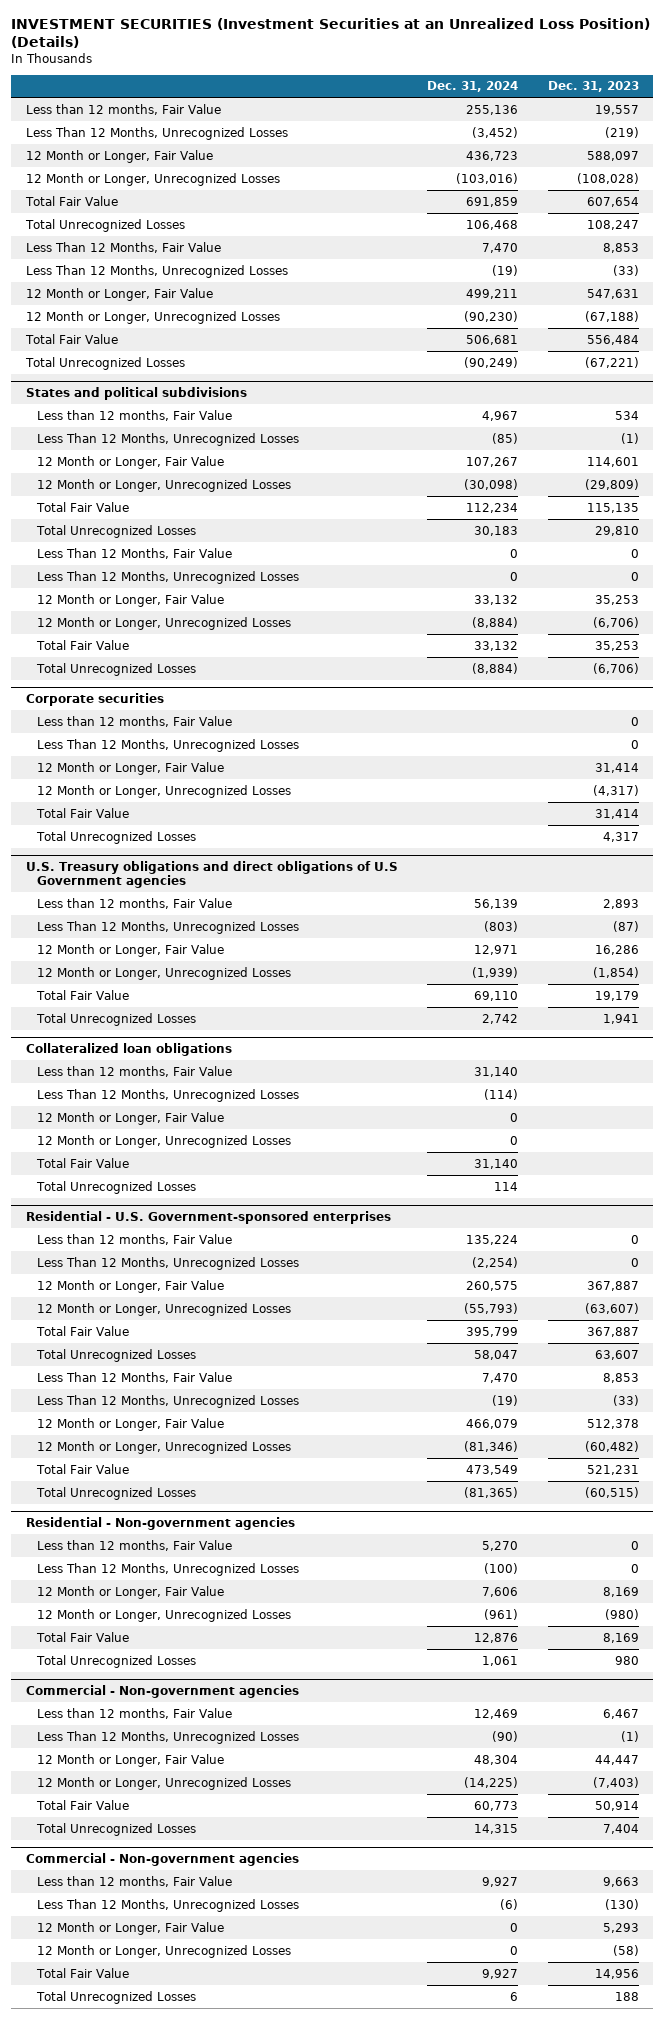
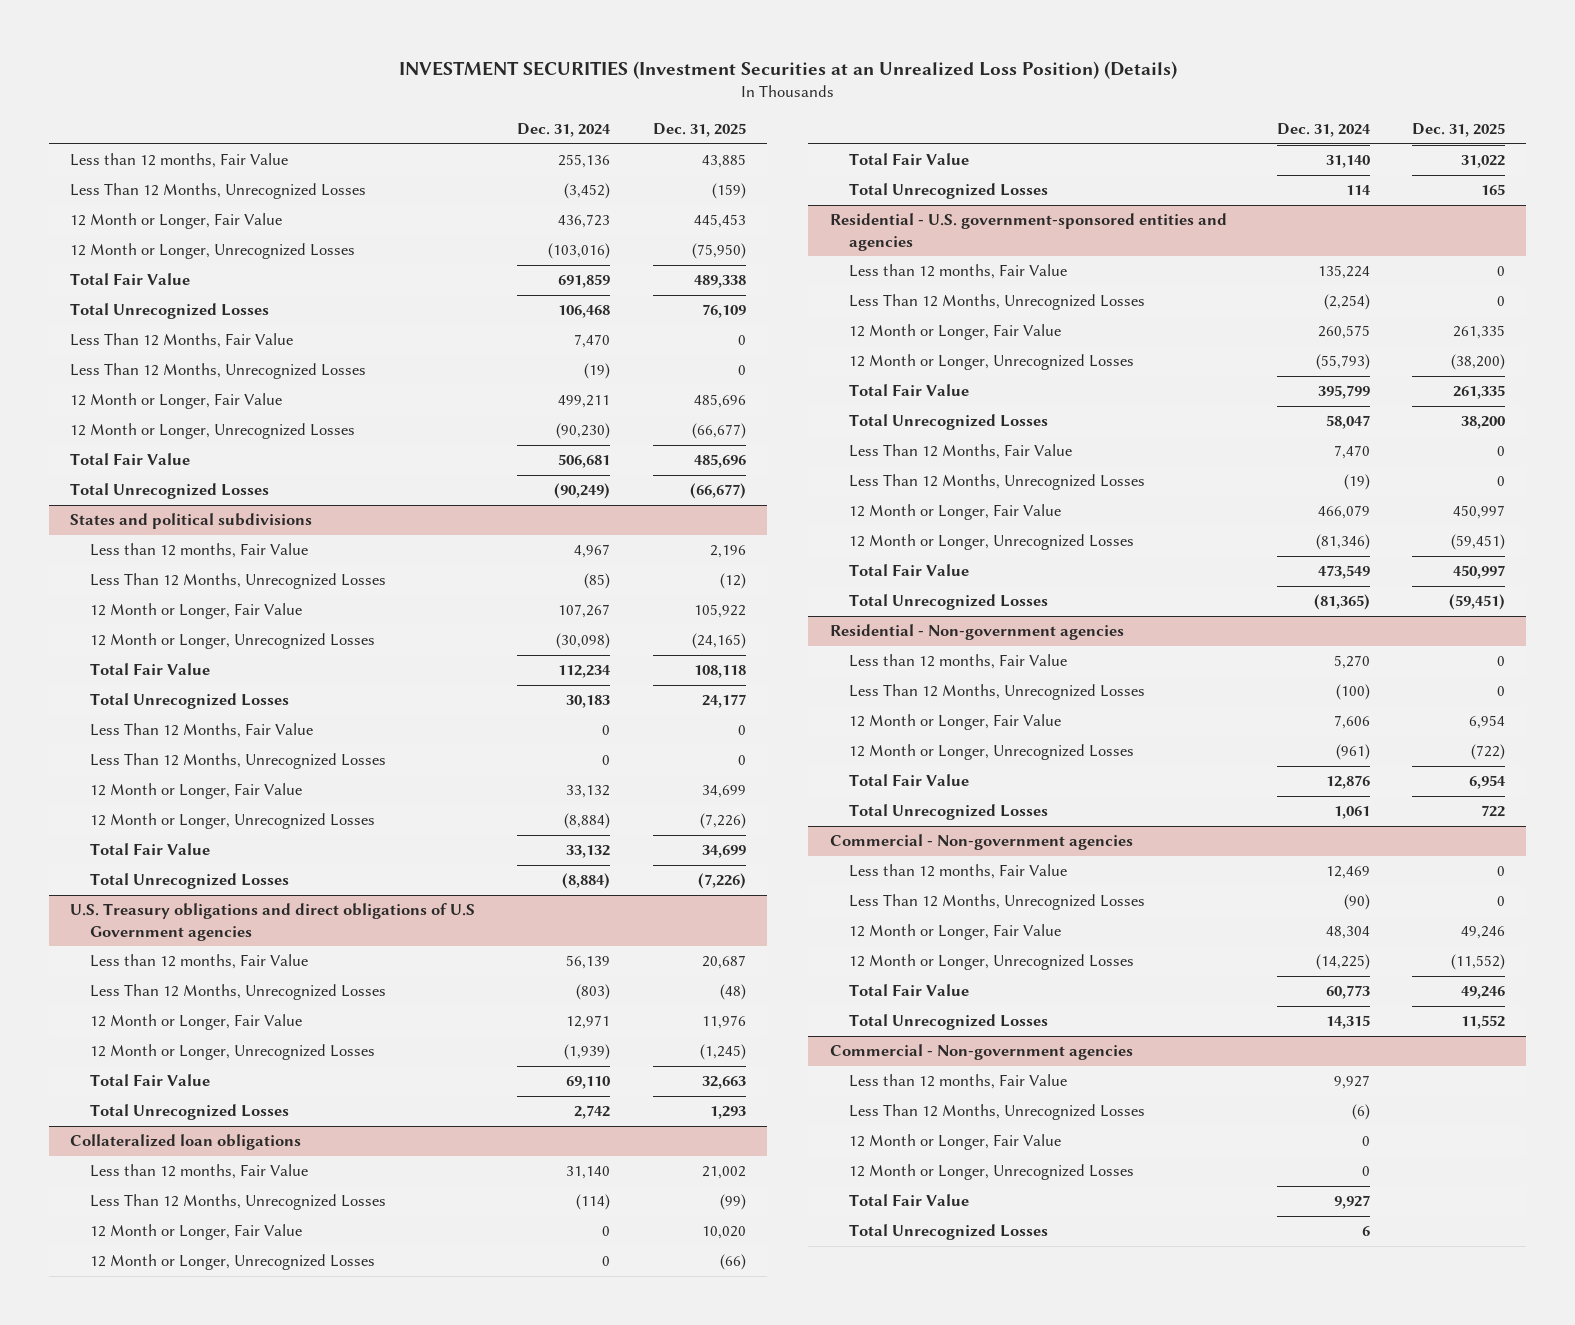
[547,81,639,93] Dec. 31, 2023 -> none
none -> [652,123,746,138] Dec. 31, 2025
[25,692,164,706] Corporate securities -> none
[36,715,232,727] Less than 12 months, Fair Value -> none
[36,738,299,752] Less Than 12 Months, Unrecognized Losses -> none
[36,761,224,775] 12 Month or Longer, Fair Value -> none
[36,784,291,798] 12 Month or Longer, Unrecognized Losses -> none
[35,807,129,818] Total Fair Value -> none
[35,830,196,844] Total Unrecognized Losses -> none
[25,1210,391,1224] Residential - U.S. Government-sponsored enterprises -> [829,213,1227,251] Residential - U.S. government-sponsored entities and agencies

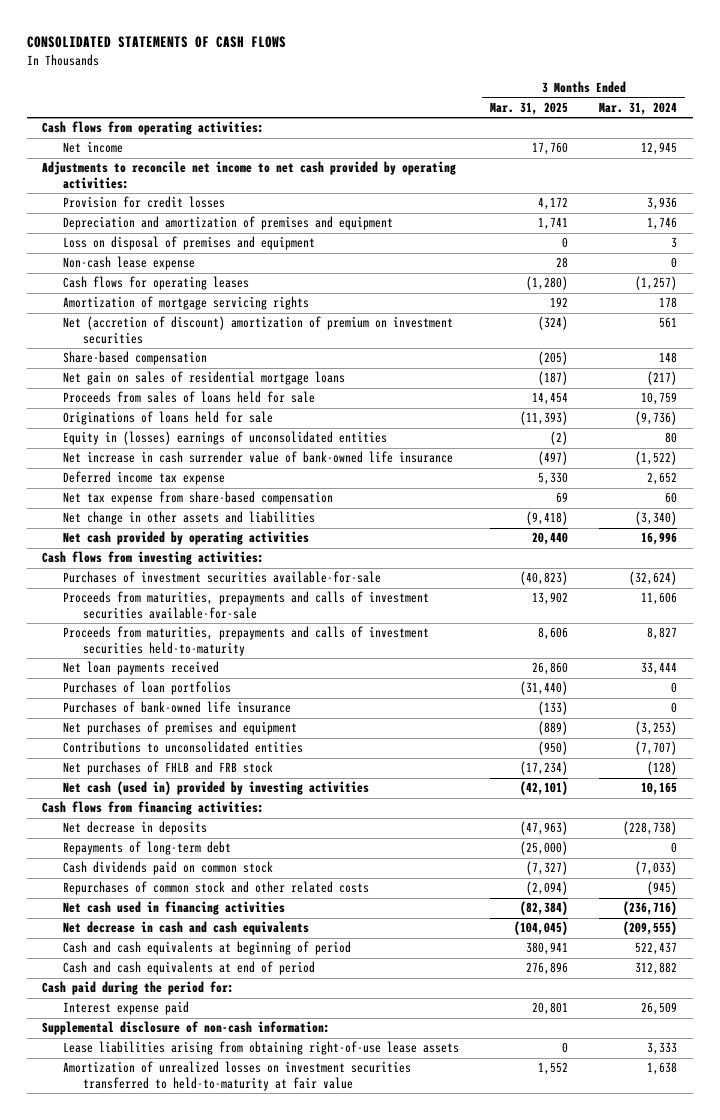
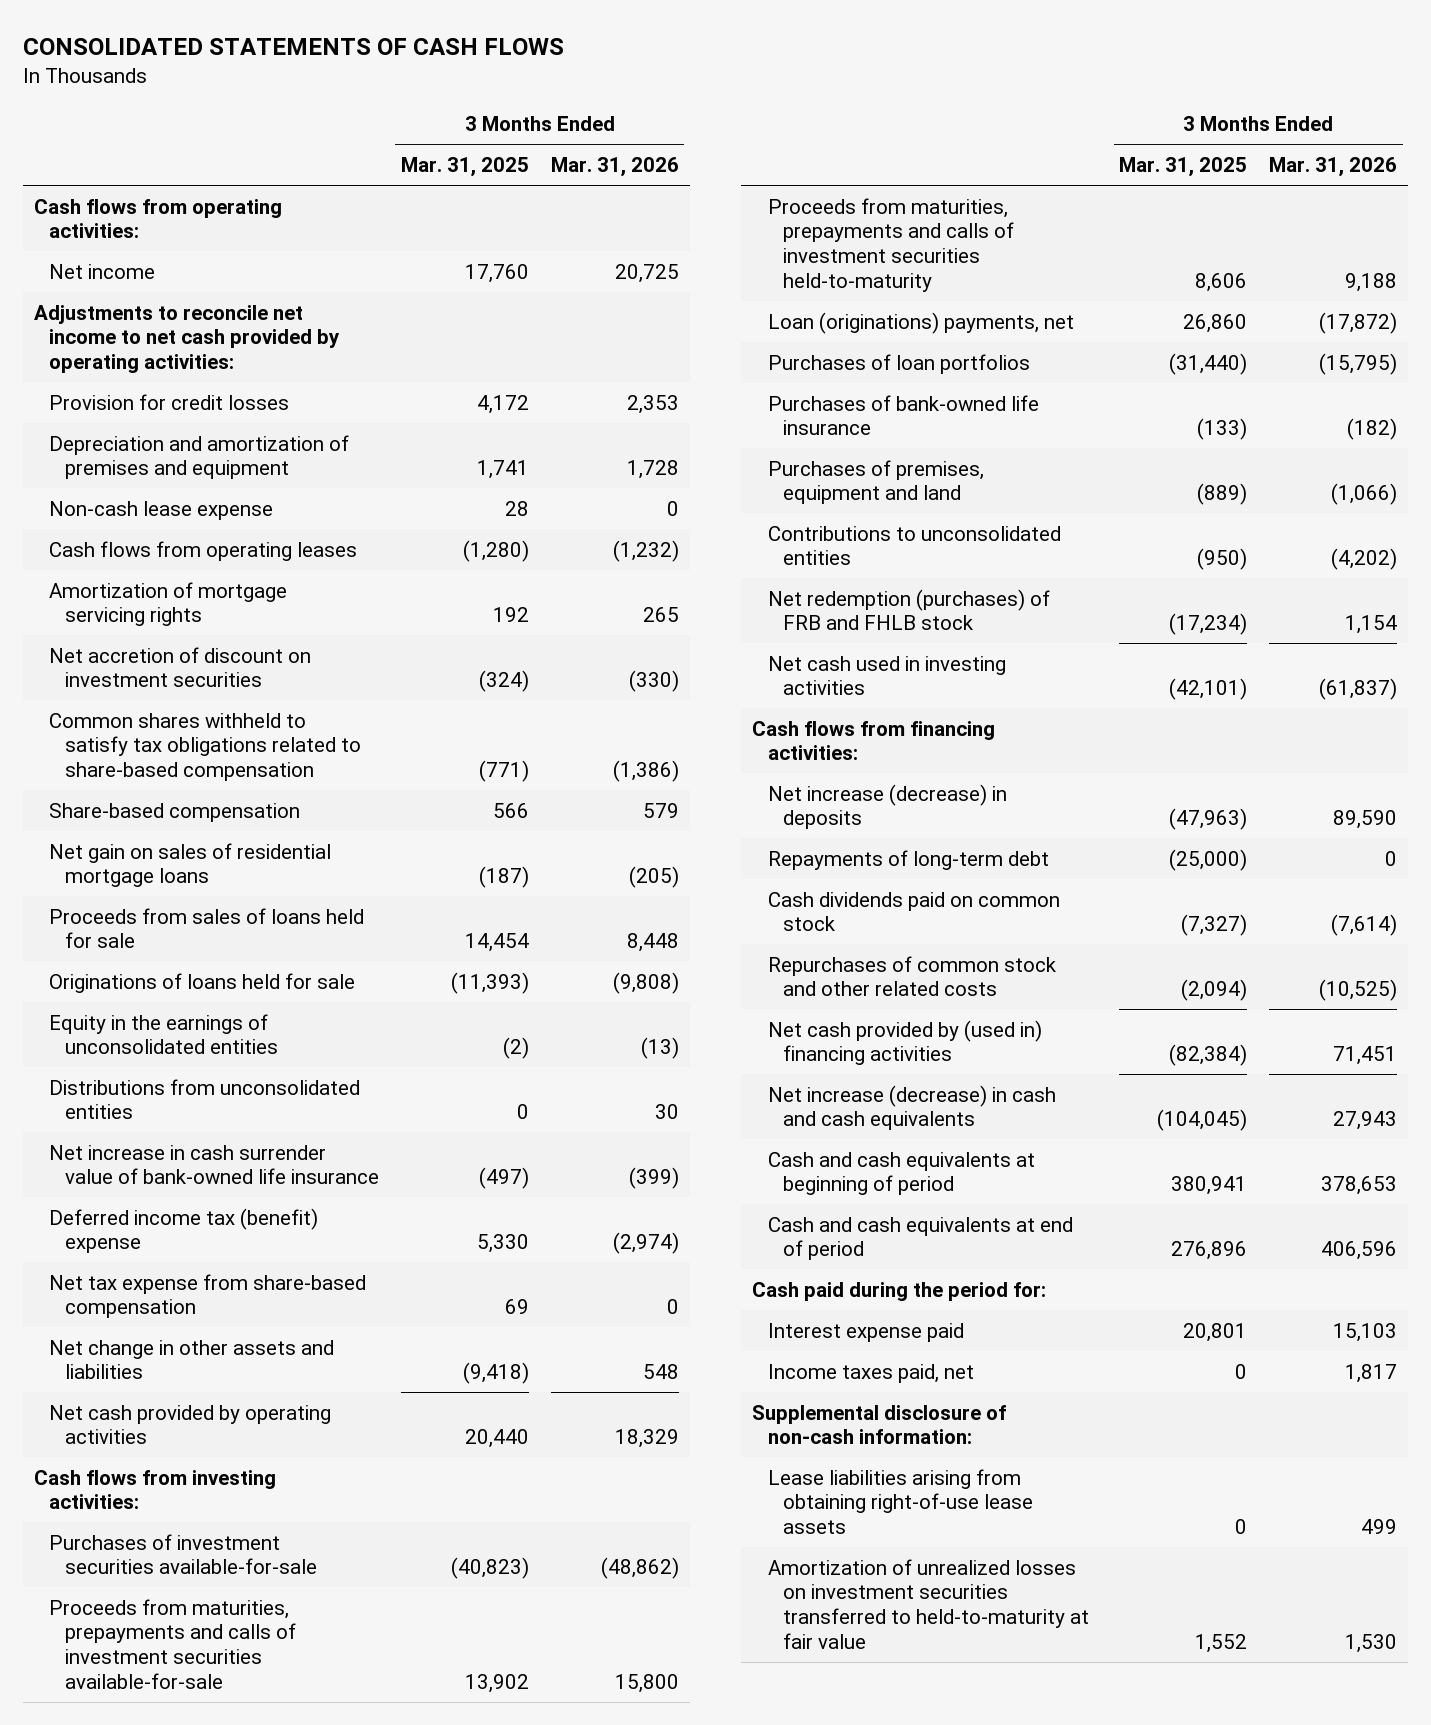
[599,102,678,116] Mar. 31, 2024 -> none
none -> [550,157,679,178] Mar. 31, 2026
[62,236,315,251] Loss on disposal of premises and equipment -> none
[62,276,249,291] Cash flows for operating leases -> [49,540,358,561] Cash flows from operating leases
[62,316,453,345] Net (accretion of discount) amortization of premium on investment securities -> [49,646,312,688] Net accretion of discount on investment securities
none -> [49,712,361,781] Common shares withheld to satisfy tax obligations related to share-based compensation
[538,351,569,366] (205) -> [492,802,529,818] 566
[62,431,387,446] Equity in (losses) earnings of unconsolidated entities -> [49,1013,278,1055] Equity in the earnings of unconsolidated entities
none -> [49,1078,361,1120] Distributions from unconsolidated entities
[62,471,225,486] Deferred income tax expense -> [49,1207,319,1254] Deferred income tax (benefit) expense
[62,661,219,676] Net loan payments received -> [767,311,1074,334] Loan (originations) payments, net
[62,721,297,736] Net purchases of premises and equipment -> [767,459,984,505] Purchases of premises, equipment and land
[62,761,273,776] Net purchases of FHLB and FRB stock -> [767,588,1050,631] Net redemption (purchases) of FRB and FHLB stock
[62,781,369,796] Net cash (used in) provided by investing activities -> [767,655,1006,696] Net cash used in investing activities
[62,821,207,836] Net decrease in deposits -> [767,783,1007,830] Net increase (decrease) in deposits
[62,901,285,916] Net cash used in financing activities -> [767,1019,1042,1066] Net cash provided by (used in) financing activities
[62,921,309,936] Net decrease in cash and cash equivalents -> [767,1084,1056,1131] Net increase (decrease) in cash and cash equivalents
none -> [767,1363,974,1383] Income taxes paid, net

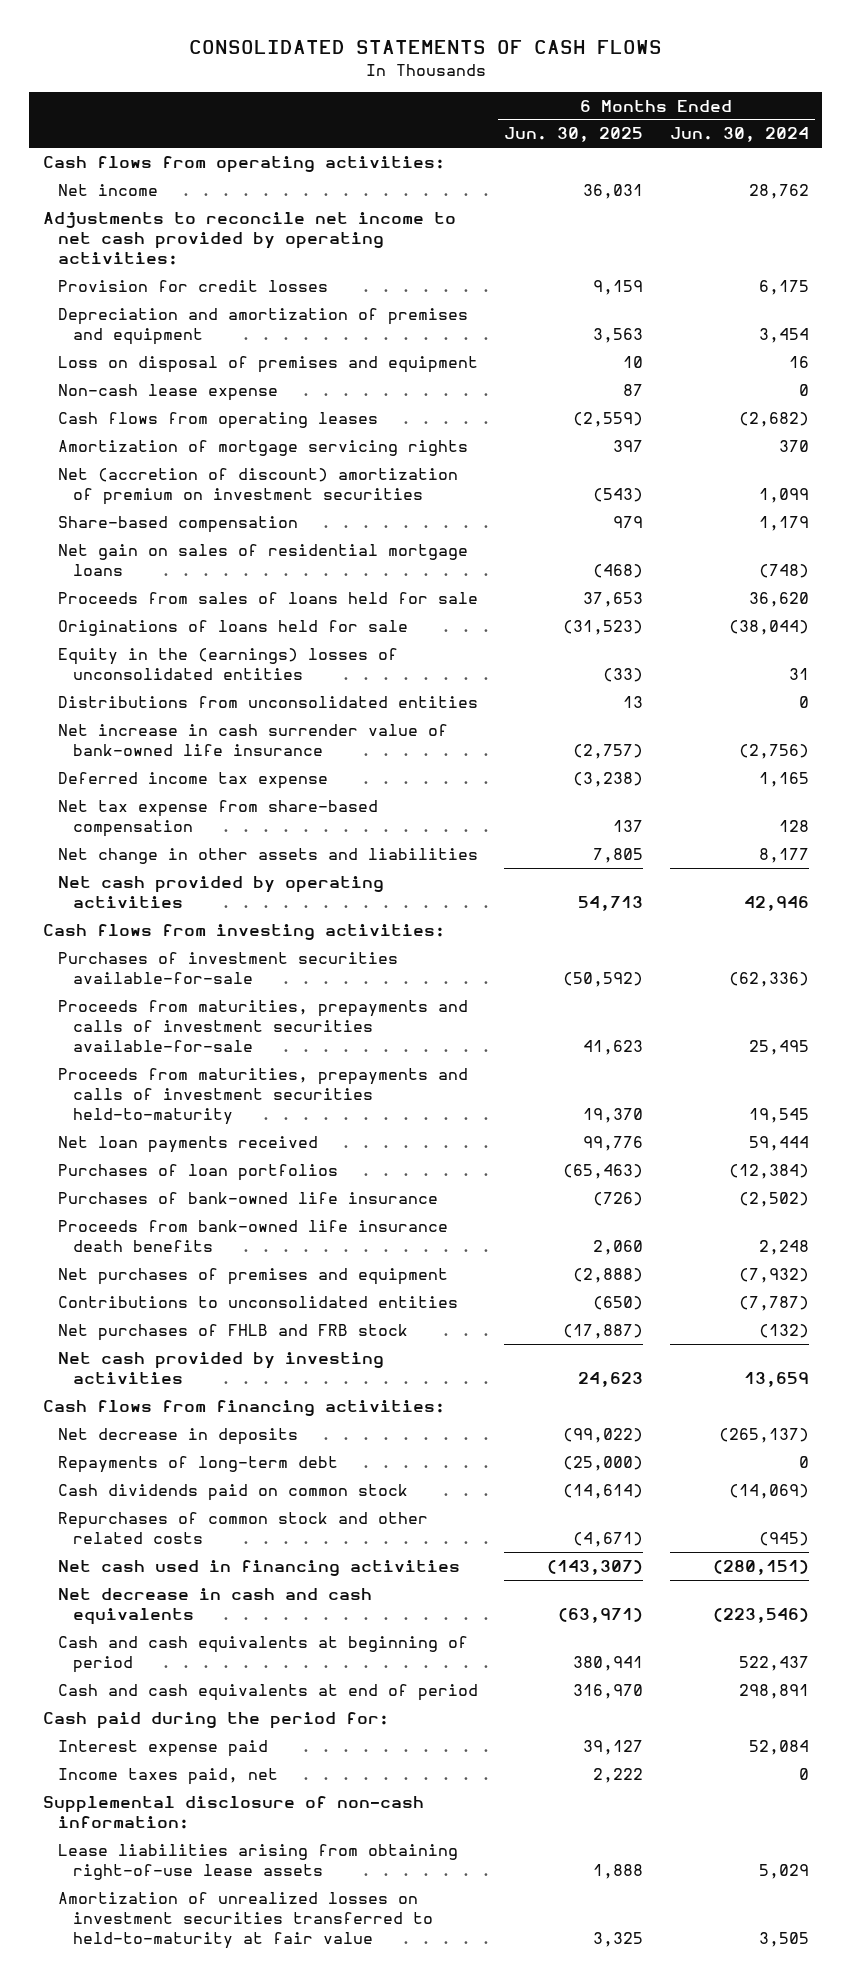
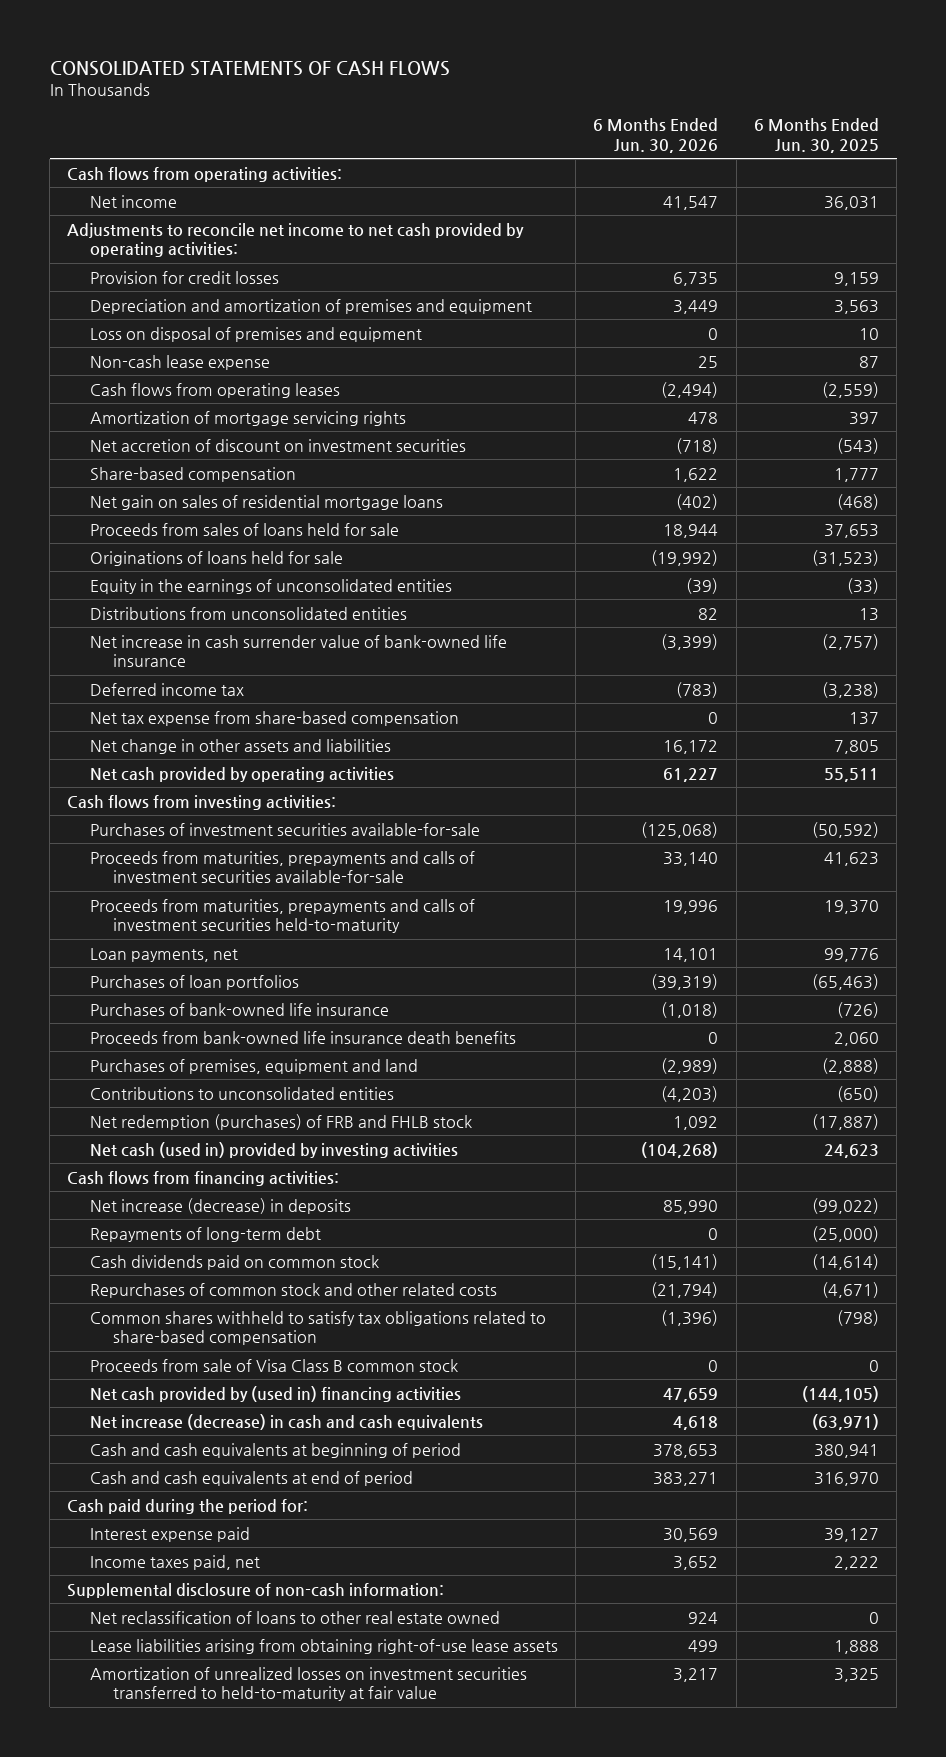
[669,127,809,143] Jun. 30, 2024 -> none
none -> [593,118,719,153] 6 Months Ended Jun. 30, 2026
[57,467,458,505] Net (accretion of discount) amortization of premium on investment securities -> [89,438,466,452] Net accretion of discount on investment securities
[613,515,644,528] 979 -> [833,467,879,482] 1,777
[57,647,398,680] Equity in the (earnings) losses of unconsolidated entities -> [89,578,452,594] Equity in the earnings of unconsolidated entities
[57,771,328,789] Deferred income tax expense -> [89,682,244,696] Deferred income tax
[578,895,644,911] 54,713 -> [823,767,879,782] 55,511
[57,1135,318,1153] Net loan payments received -> [89,947,238,962] Loan payments, net
[57,1267,448,1285] Net purchases of premises and equipment -> [89,1058,418,1074] Purchases of premises, equipment and land
[57,1323,408,1341] Net purchases of FHLB and FRB stock -> [89,1113,472,1130] Net redemption (purchases) of FRB and FHLB stock
[57,1351,384,1384] Net cash provided by investing activities -> [89,1141,458,1158] Net cash (used in) provided by investing activities
[57,1427,298,1445] Net decrease in deposits -> [89,1197,351,1214] Net increase (decrease) in deposits
none -> [89,1310,546,1345] Common shares withheld to satisfy tax obligations related to share-based compensation
none -> [89,1358,458,1372] Proceeds from sale of Visa Class B common stock
[57,1559,460,1576] Net cash used in financing activities -> [89,1385,461,1402] Net cash provided by (used in) financing activities
[547,1559,644,1575] (143,307) -> [801,1385,879,1402] (144,105)
[57,1587,372,1625] Net decrease in cash and cash equivalents -> [89,1413,483,1430] Net increase (decrease) in cash and cash equivalents
none -> [89,1610,500,1624] Net reclassification of loans to other real estate owned

